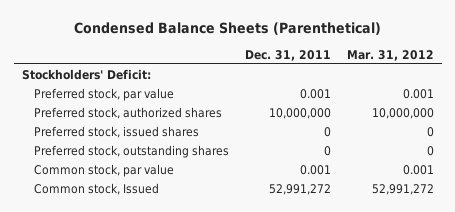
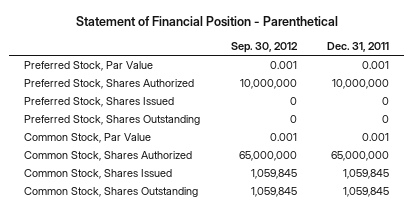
[73,21,381,35] Condensed Balance Sheets (Parenthetical) -> [75,16,338,28] Statement of Financial Position - Parenthetical
[346,49,434,61] Mar. 31, 2012 -> none
none -> [230,42,298,54] Sep. 30, 2012
[21,68,151,80] Stockholders' Deficit: -> none
[34,87,175,101] Preferred stock, par value -> [24,60,154,71] Preferred Stock, Par Value
[34,106,223,119] Preferred stock, authorized shares -> [24,78,195,89] Preferred Stock, Shares Authorized
[34,125,200,138] Preferred stock, issued shares -> [24,96,175,107] Preferred Stock, Shares Issued
[34,144,230,158] Preferred stock, outstanding shares -> [24,114,201,125] Preferred Stock, Shares Outstanding
[34,163,175,177] Common stock, par value -> [24,132,152,143] Common Stock, Par Value
none -> [24,150,193,161] Common Stock, Shares Authorized
[34,182,160,195] Common stock, Issued -> [24,168,173,179] Common Stock, Shares Issued
[268,183,331,195] 52,991,272 -> [342,168,389,179] 1,059,845
none -> [24,186,199,197] Common Stock, Shares Outstanding

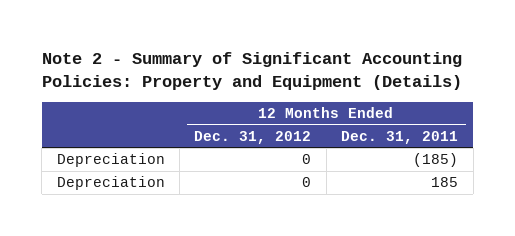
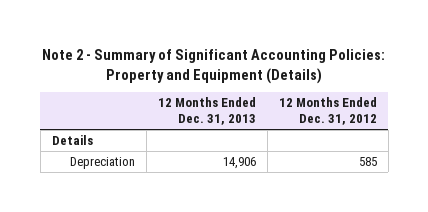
[341,130,459,144] Dec. 31, 2011 -> none
none -> [157,97,256,126] 12 Months Ended Dec. 31, 2013
[56,176,165,191] Depreciation -> none
none -> [51,134,93,145] Details
[302,154,312,165] 0 -> [358,156,377,166] 585

